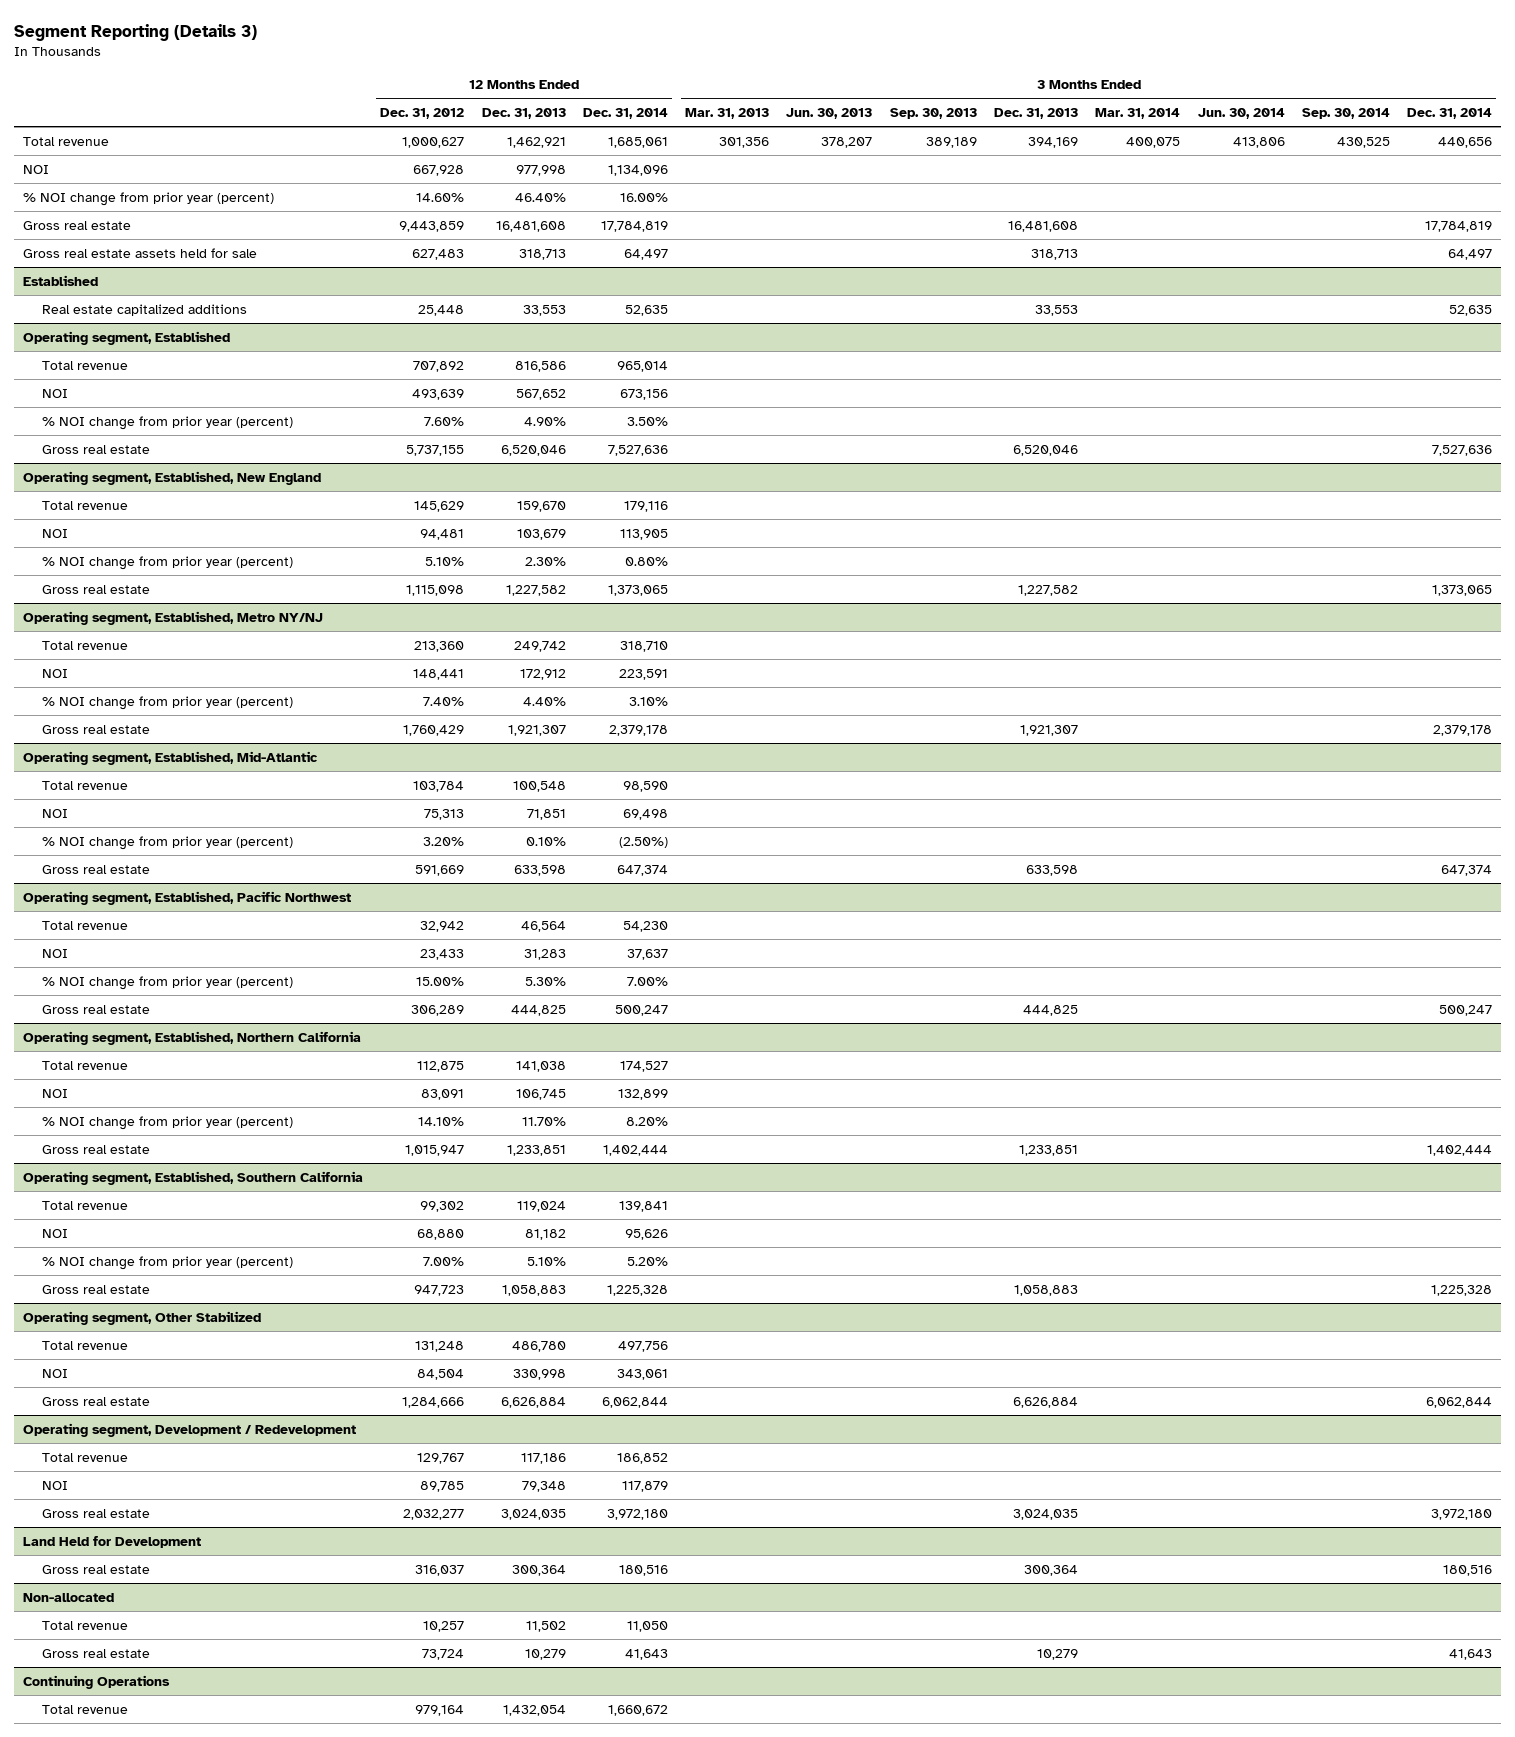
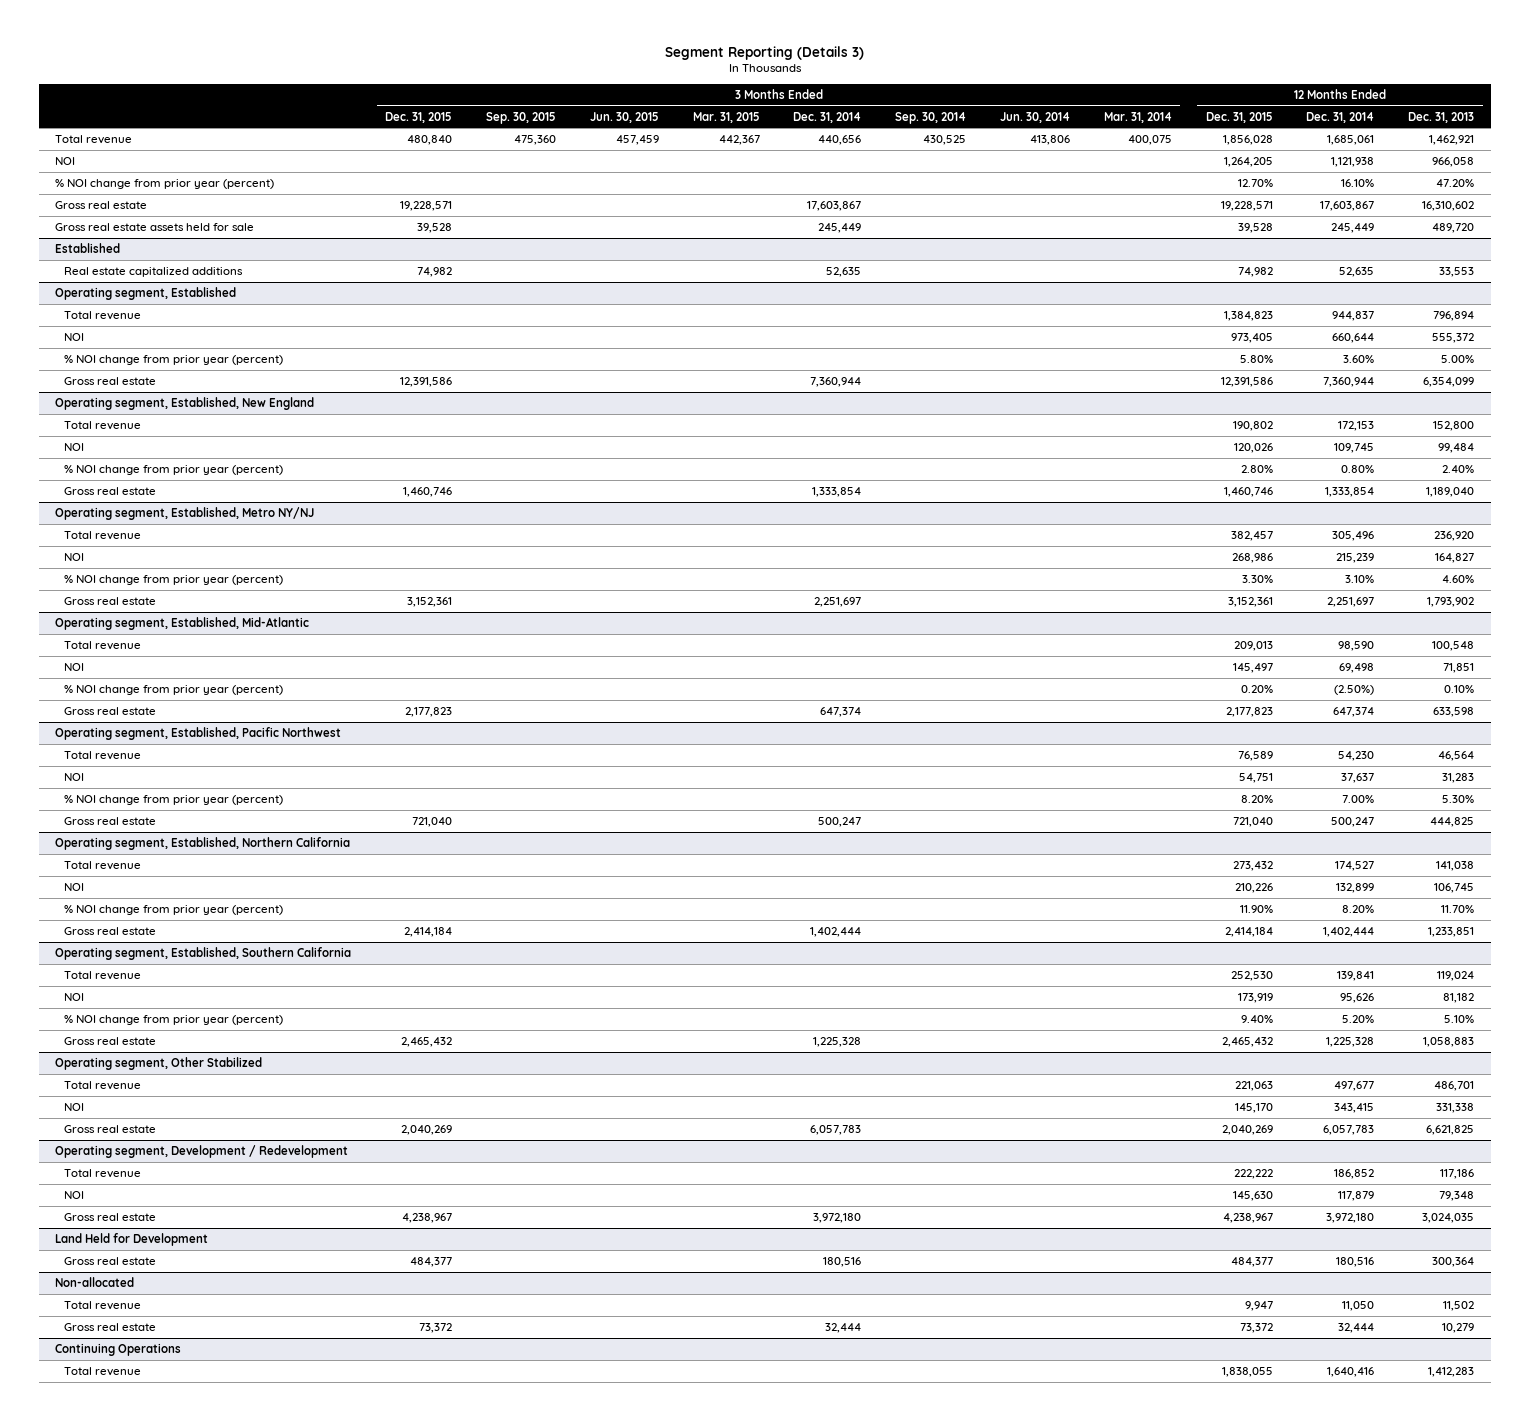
[380,108,465,120] Dec. 31, 2012 -> none
[685,108,770,120] Mar. 31, 2013 -> none
[786,108,873,120] Jun. 30, 2013 -> none
[889,108,977,120] Sep. 30, 2013 -> none
[994,108,1079,120] Dec. 31, 2013 -> none
none -> [385,111,453,123] Dec. 31, 2015
none -> [486,111,557,124] Sep. 30, 2015
none -> [589,111,659,123] Jun. 30, 2015
none -> [692,111,760,123] Mar. 31, 2015
none -> [1205,111,1273,123] Dec. 31, 2015
[515,164,566,176] 977,998 -> [1432,156,1475,167] 966,058
[607,164,668,176] 1,134,096 -> [1331,156,1375,167] 1,121,938
[514,192,566,202] 46.40% -> [1436,178,1475,187] 47.20%
[619,192,668,202] 16.00% -> [1341,178,1375,187] 16.10%
[495,220,566,232] 16,481,608 -> [1422,200,1475,211] 16,310,602
[600,220,668,232] 17,784,819 -> [1320,200,1375,211] 17,603,867
[1425,220,1493,232] 17,784,819 -> [807,200,862,211] 17,603,867
[518,248,566,260] 318,713 -> [1432,222,1475,233] 489,720
[623,248,668,260] 64,497 -> [1331,222,1375,233] 245,449
[1448,248,1493,260] 64,497 -> [818,222,862,233] 245,449
[514,360,566,372] 816,586 -> [1433,310,1475,321] 796,894
[616,360,668,372] 965,014 -> [1332,310,1375,321] 944,837
[515,388,566,400] 567,652 -> [1432,332,1475,343] 555,372
[619,388,668,400] 673,156 -> [1332,332,1375,343] 660,644
[523,416,566,426] 4.90% -> [1441,354,1475,363] 5.00%
[626,416,668,426] 3.50% -> [1343,354,1375,363] 3.60%
[500,444,566,456] 6,520,046 -> [1423,376,1475,387] 6,354,099
[607,444,668,456] 7,527,636 -> [1323,376,1375,387] 7,360,944
[1432,444,1493,456] 7,527,636 -> [810,376,862,387] 7,360,944
[516,500,566,512] 159,670 -> [1433,420,1475,431] 152,800
[623,500,668,512] 179,116 -> [1338,420,1375,431] 172,153
[516,528,566,540] 103,679 -> [1438,442,1475,453] 99,484
[619,528,668,540] 113,905 -> [1334,442,1375,453] 109,745
[524,556,566,566] 2.30% -> [1442,464,1475,473] 2.40%
[505,584,566,596] 1,227,582 -> [1426,486,1475,497] 1,189,040
[607,584,668,596] 1,373,065 -> [1325,486,1375,497] 1,333,854
[1432,584,1493,596] 1,373,065 -> [812,486,862,497] 1,333,854
[513,640,566,652] 249,742 -> [1434,530,1475,541] 236,920
[619,640,668,652] 318,710 -> [1332,530,1375,541] 305,496
[519,668,566,680] 172,912 -> [1435,552,1475,563] 164,827
[618,668,668,680] 223,591 -> [1336,552,1375,563] 215,239
[522,696,566,706] 4.40% -> [1442,574,1475,583] 4.60%
[507,724,566,736] 1,921,307 -> [1427,596,1475,607] 1,793,902
[608,724,668,736] 2,379,178 -> [1327,596,1375,607] 2,251,697
[1433,724,1493,736] 2,379,178 -> [814,596,862,607] 2,251,697
[511,1340,566,1352] 486,780 -> [1434,1080,1475,1091] 486,701
[617,1340,668,1352] 497,756 -> [1334,1080,1375,1091] 497,677
[512,1368,566,1380] 330,998 -> [1436,1102,1475,1113] 331,338
[616,1368,668,1380] 343,061 -> [1334,1102,1375,1113] 343,415
[500,1396,566,1408] 6,626,884 -> [1426,1124,1475,1135] 6,621,825
[601,1396,668,1408] 6,062,844 -> [1323,1124,1375,1135] 6,057,783
[1426,1396,1493,1408] 6,062,844 -> [810,1124,862,1135] 6,057,783
[624,1648,668,1660] 41,643 -> [1338,1322,1375,1333] 32,444
[1449,1648,1493,1660] 41,643 -> [825,1322,862,1333] 32,444
[502,1704,566,1716] 1,432,054 -> [1428,1366,1475,1377] 1,412,283
[607,1704,668,1716] 1,660,672 -> [1327,1366,1375,1377] 1,640,416

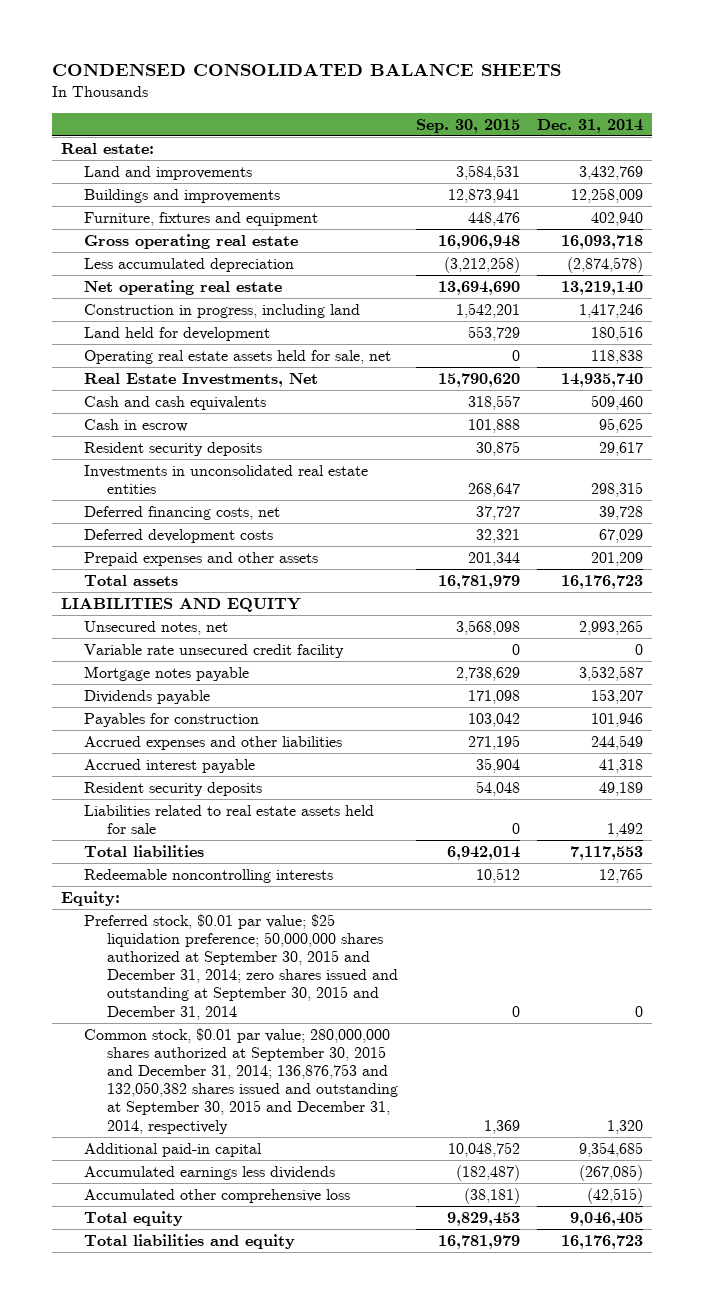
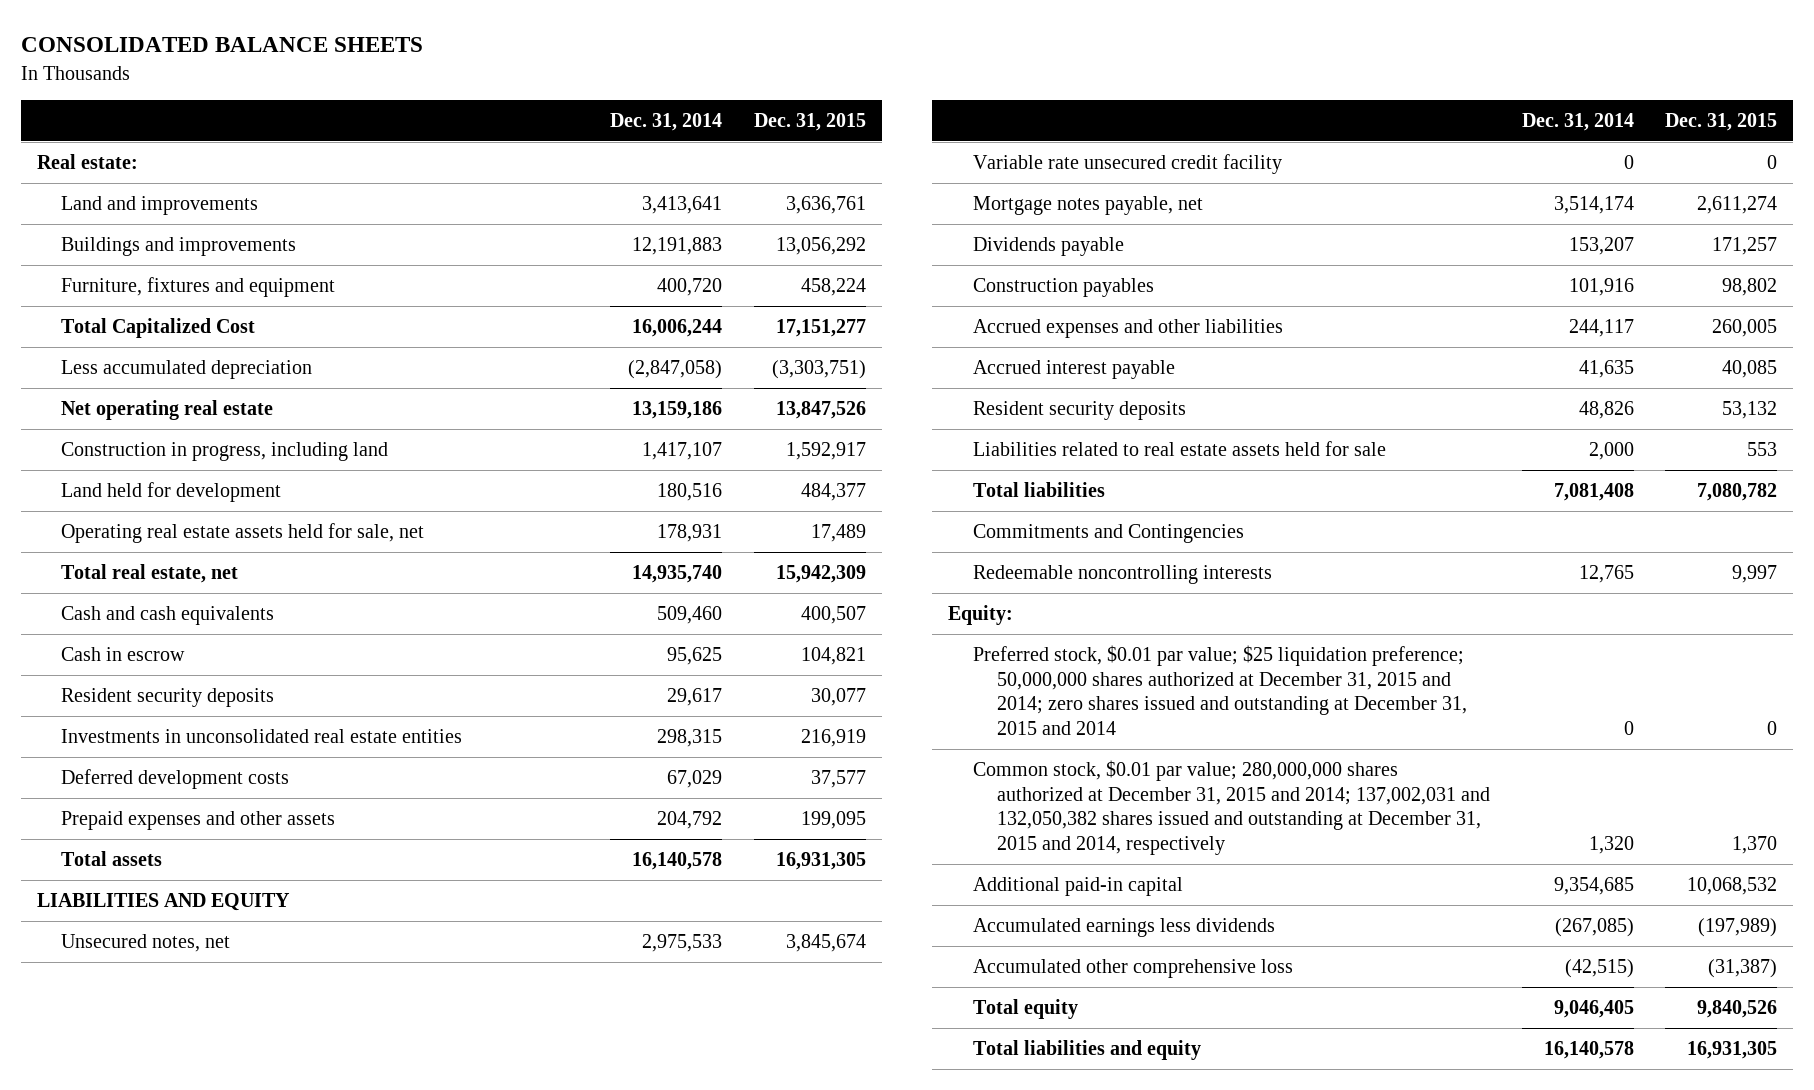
[52,63,562,77] CONDENSED CONSOLIDATED BALANCE SHEETS -> [20,37,423,53] CONSOLIDATED BALANCE SHEETS
[415,118,520,133] Sep. 30, 2015 -> none
none -> [753,112,866,131] Dec. 31, 2015
[84,233,299,249] Gross operating real estate -> none
[579,165,644,180] 3,432,769 -> [642,195,723,214] 3,413,641
[571,187,644,203] 12,258,009 -> [632,236,723,255] 12,191,883
[591,211,644,226] 402,940 -> [657,277,723,296] 400,720
none -> [61,317,256,338] Total Capitalized Cost
[567,256,644,273] (2,874,578) -> [628,359,723,379] (2,847,058)
[561,280,644,295] 13,219,140 -> [632,400,723,419] 13,159,186
[579,303,644,318] 1,417,246 -> [642,441,723,460] 1,417,107
[591,349,644,364] 118,838 -> [657,523,723,542] 178,931
[84,372,319,387] Real Estate Investments, Net -> [61,563,239,583] Total real estate, net
[84,505,281,520] Deferred financing costs, net -> none
[591,551,644,566] 201,209 -> [657,810,723,829] 204,792
[561,574,644,589] 16,176,723 -> [632,851,723,870] 16,140,578
[579,619,644,635] 2,993,265 -> [642,933,723,952] 2,975,533
[84,665,250,681] Mortgage notes payable -> [972,195,1203,215] Mortgage notes payable, net
[579,665,644,681] 3,532,587 -> [1553,195,1634,214] 3,514,174
[84,712,260,727] Payables for construction -> [972,277,1154,297] Construction payables
[591,712,644,727] 101,946 -> [1568,277,1634,296] 101,916
[591,734,644,750] 244,549 -> [1568,318,1634,337] 244,117
[599,758,644,773] 41,318 -> [1578,359,1634,378] 41,635
[599,781,644,796] 49,189 -> [1578,400,1634,419] 48,826
[607,823,644,838] 1,492 -> [1588,441,1634,460] 2,000
[570,845,644,860] 7,117,553 -> [1553,482,1634,501] 7,081,408
none -> [972,523,1244,543] Commitments and Contingencies
[84,913,399,1020] Preferred stock, $0.01 par value; $25 liquidation preference; 50,000,000 shares authorized at September 30, 2015 and December 31, 2014; zero shares issued and outstanding at September 30, 2015 and December 31, 2014 -> [972,644,1468,736] Preferred stock, $0.01 par value; $25 liquidation preference; 50,000,000 shares authorized at December 31, 2015 and 2014; zero shares issued and outstanding at December 31, 2015 and 2014
[84,1027,399,1134] Common stock, $0.01 par value; 280,000,000 shares authorized at September 30, 2015 and December 31, 2014; 136,876,753 and 132,050,382 shares issued and outstanding at September 30, 2015 and December 31, 2014, respectively -> [972,759,1491,856] Common stock, $0.01 par value; 280,000,000 shares authorized at December 31, 2015 and 2014; 137,002,031 and 132,050,382 shares issued and outstanding at December 31, 2015 and 2014, respectively
[561,1234,644,1249] 16,176,723 -> [1543,1040,1634,1059] 16,140,578

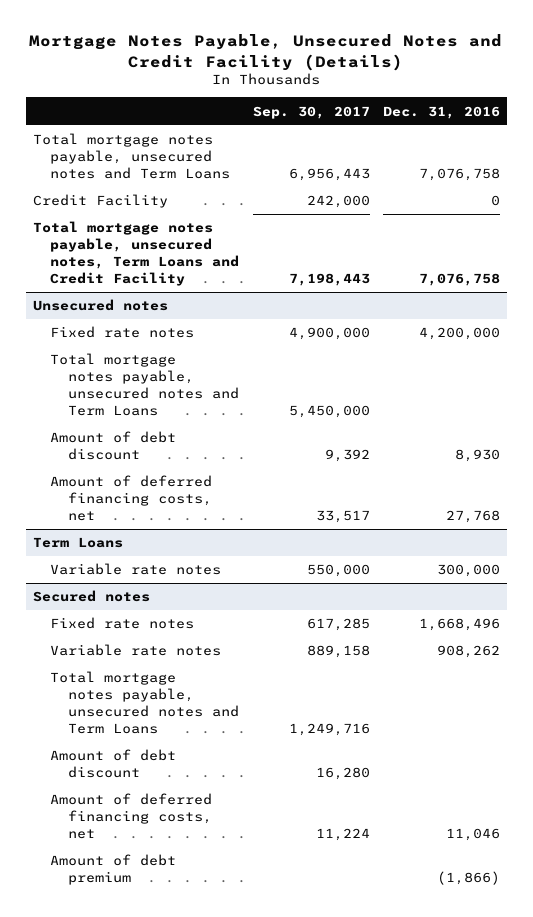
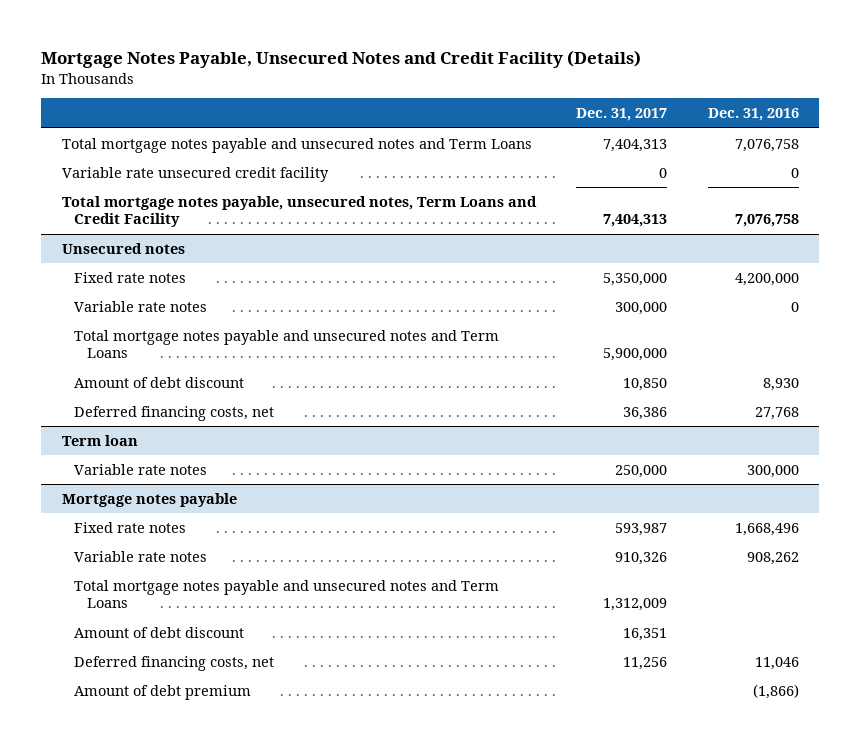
[252,105,370,119] Sep. 30, 2017 -> none
none -> [576,108,668,122] Dec. 31, 2017
[32,133,231,179] Total mortgage notes payable, unsecured notes and Term Loans -> [61,137,532,153] Total mortgage notes payable and unsecured notes and Term Loans
[32,194,168,209] Credit Facility -> [61,166,329,182] Variable rate unsecured credit facility
none -> [74,300,208,312] Variable rate notes
[50,353,240,416] Total mortgage notes payable, unsecured notes and Term Loans -> [74,329,500,359] Total mortgage notes payable and unsecured notes and Term Loans
[50,475,213,521] Amount of deferred financing costs, net -> [74,405,275,421] Deferred financing costs, net
[32,537,123,549] Term Loans -> [61,434,138,446] Term loan
[32,590,150,603] Secured notes -> [61,492,237,507] Mortgage notes payable
[50,671,240,734] Total mortgage notes payable, unsecured notes and Term Loans -> [74,579,500,609] Total mortgage notes payable and unsecured notes and Term Loans
[50,793,213,839] Amount of deferred financing costs, net -> [74,655,275,671] Deferred financing costs, net

